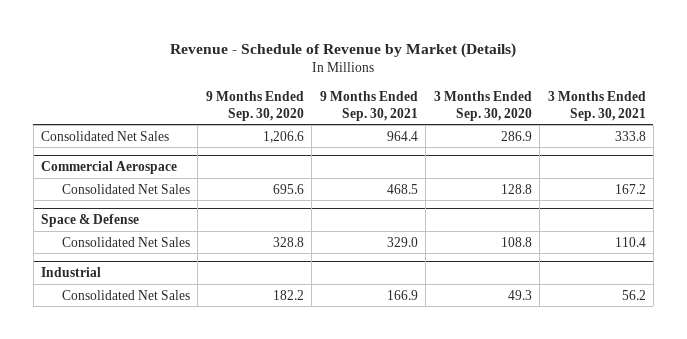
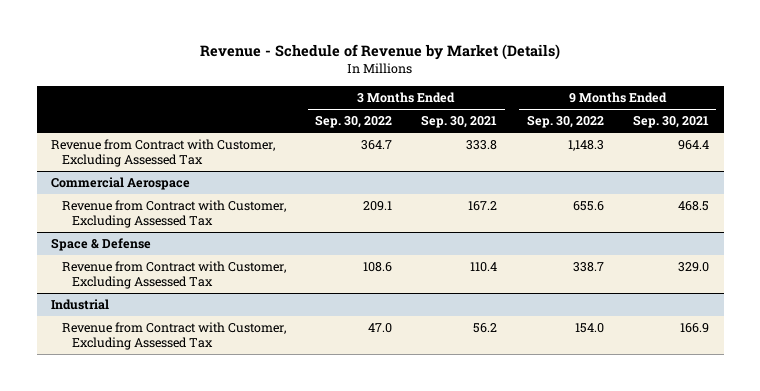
[205,90,304,121] 9 Months Ended Sep. 30, 2020 -> none
[433,90,532,121] 3 Months Ended Sep. 30, 2020 -> none
none -> [314,115,392,129] Sep. 30, 2022
none -> [526,115,604,129] Sep. 30, 2022
[41,130,170,141] Consolidated Net Sales -> [51,139,276,168] Revenue from Contract with Customer, Excluding Assessed Tax
[61,183,190,194] Consolidated Net Sales -> [61,200,286,229] Revenue from Contract with Customer, Excluding Assessed Tax
[61,236,190,247] Consolidated Net Sales -> [61,261,286,290] Revenue from Contract with Customer, Excluding Assessed Tax
[61,289,190,300] Consolidated Net Sales -> [61,322,286,351] Revenue from Contract with Customer, Excluding Assessed Tax

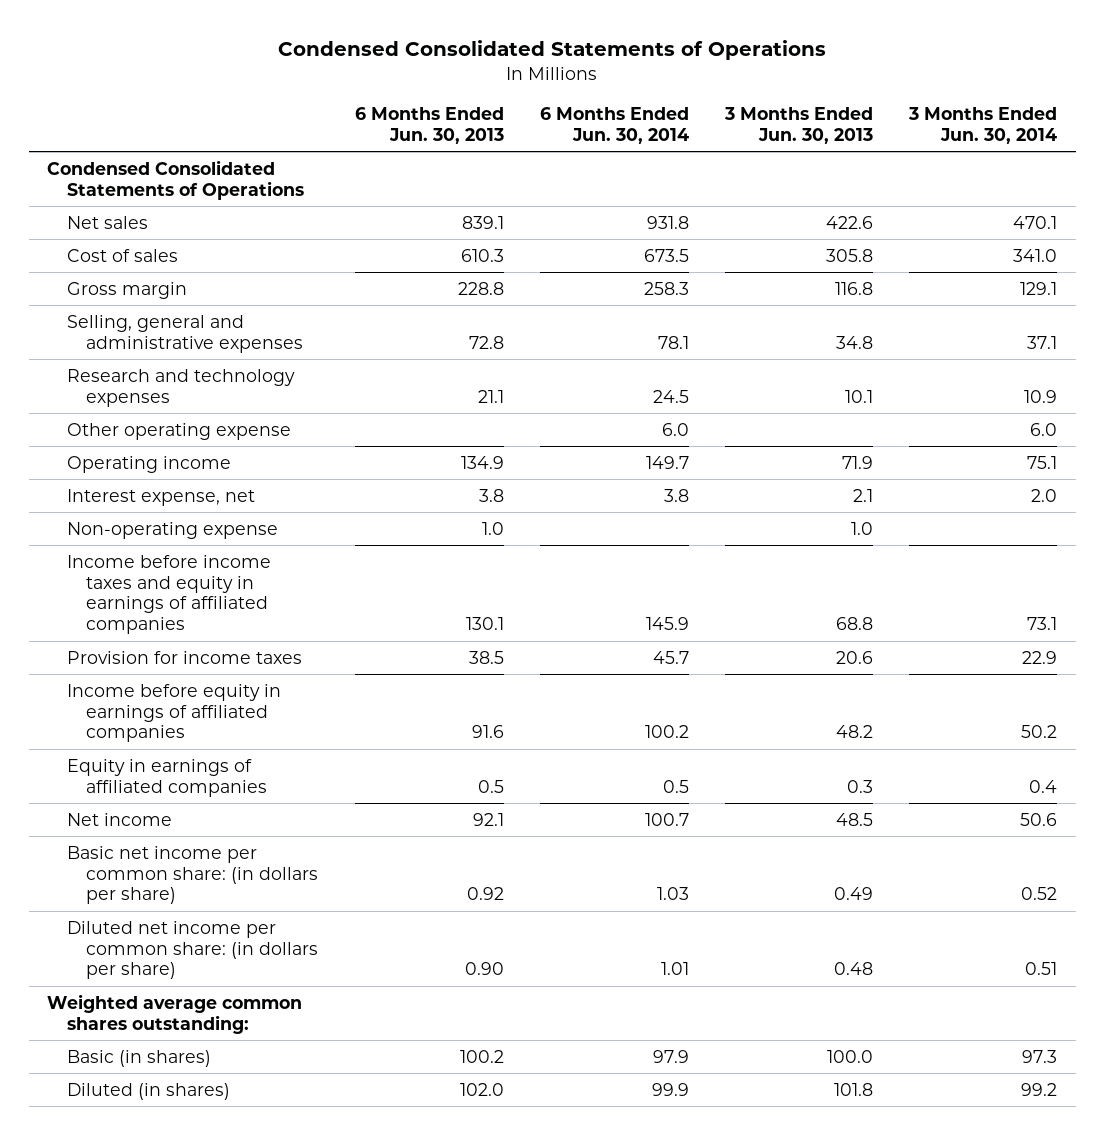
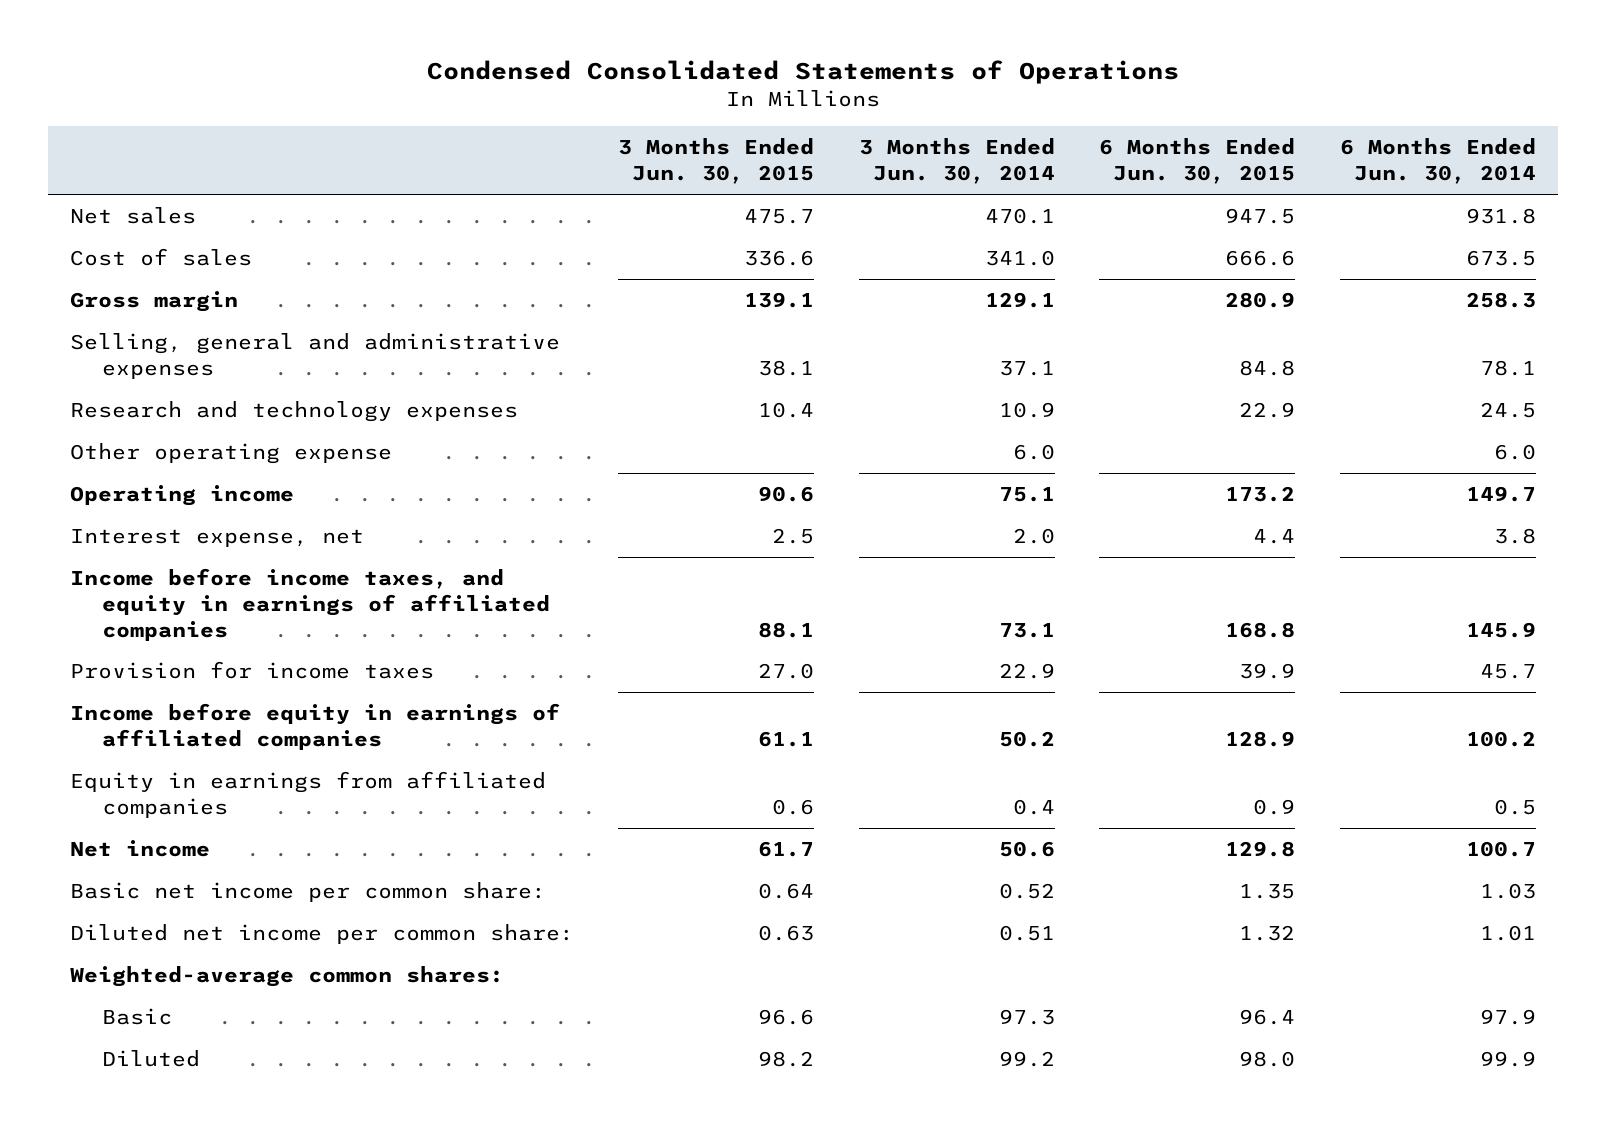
[354,107,504,144] 6 Months Ended Jun. 30, 2013 -> none
[724,107,874,144] 3 Months Ended Jun. 30, 2013 -> none
none -> [618,138,815,185] 3 Months Ended Jun. 30, 2015
none -> [1099,138,1296,185] 6 Months Ended Jun. 30, 2015
[46,159,304,200] Condensed Consolidated Statements of Operations -> none
[66,521,278,539] Non-operating expense -> none
[66,554,271,634] Income before income taxes and equity in earnings of affiliated companies -> [69,567,551,641] Income before income taxes, and equity in earnings of affiliated companies
[66,758,268,797] Equity in earnings of affiliated companies -> [69,770,546,818] Equity in earnings from affiliated companies
[66,845,319,905] Basic net income per common share: (in dollars per share) -> [69,881,546,902] Basic net income per common share:
[66,920,319,980] Diluted net income per common share: (in dollars per share) -> [69,923,574,944] Diluted net income per common share:
[46,993,302,1034] Weighted average common shares outstanding: -> [69,965,504,987] Weighted-average common shares:
[66,1049,211,1067] Basic (in shares) -> [102,1007,173,1025] Basic
[66,1082,230,1100] Diluted (in shares) -> [102,1049,201,1067] Diluted

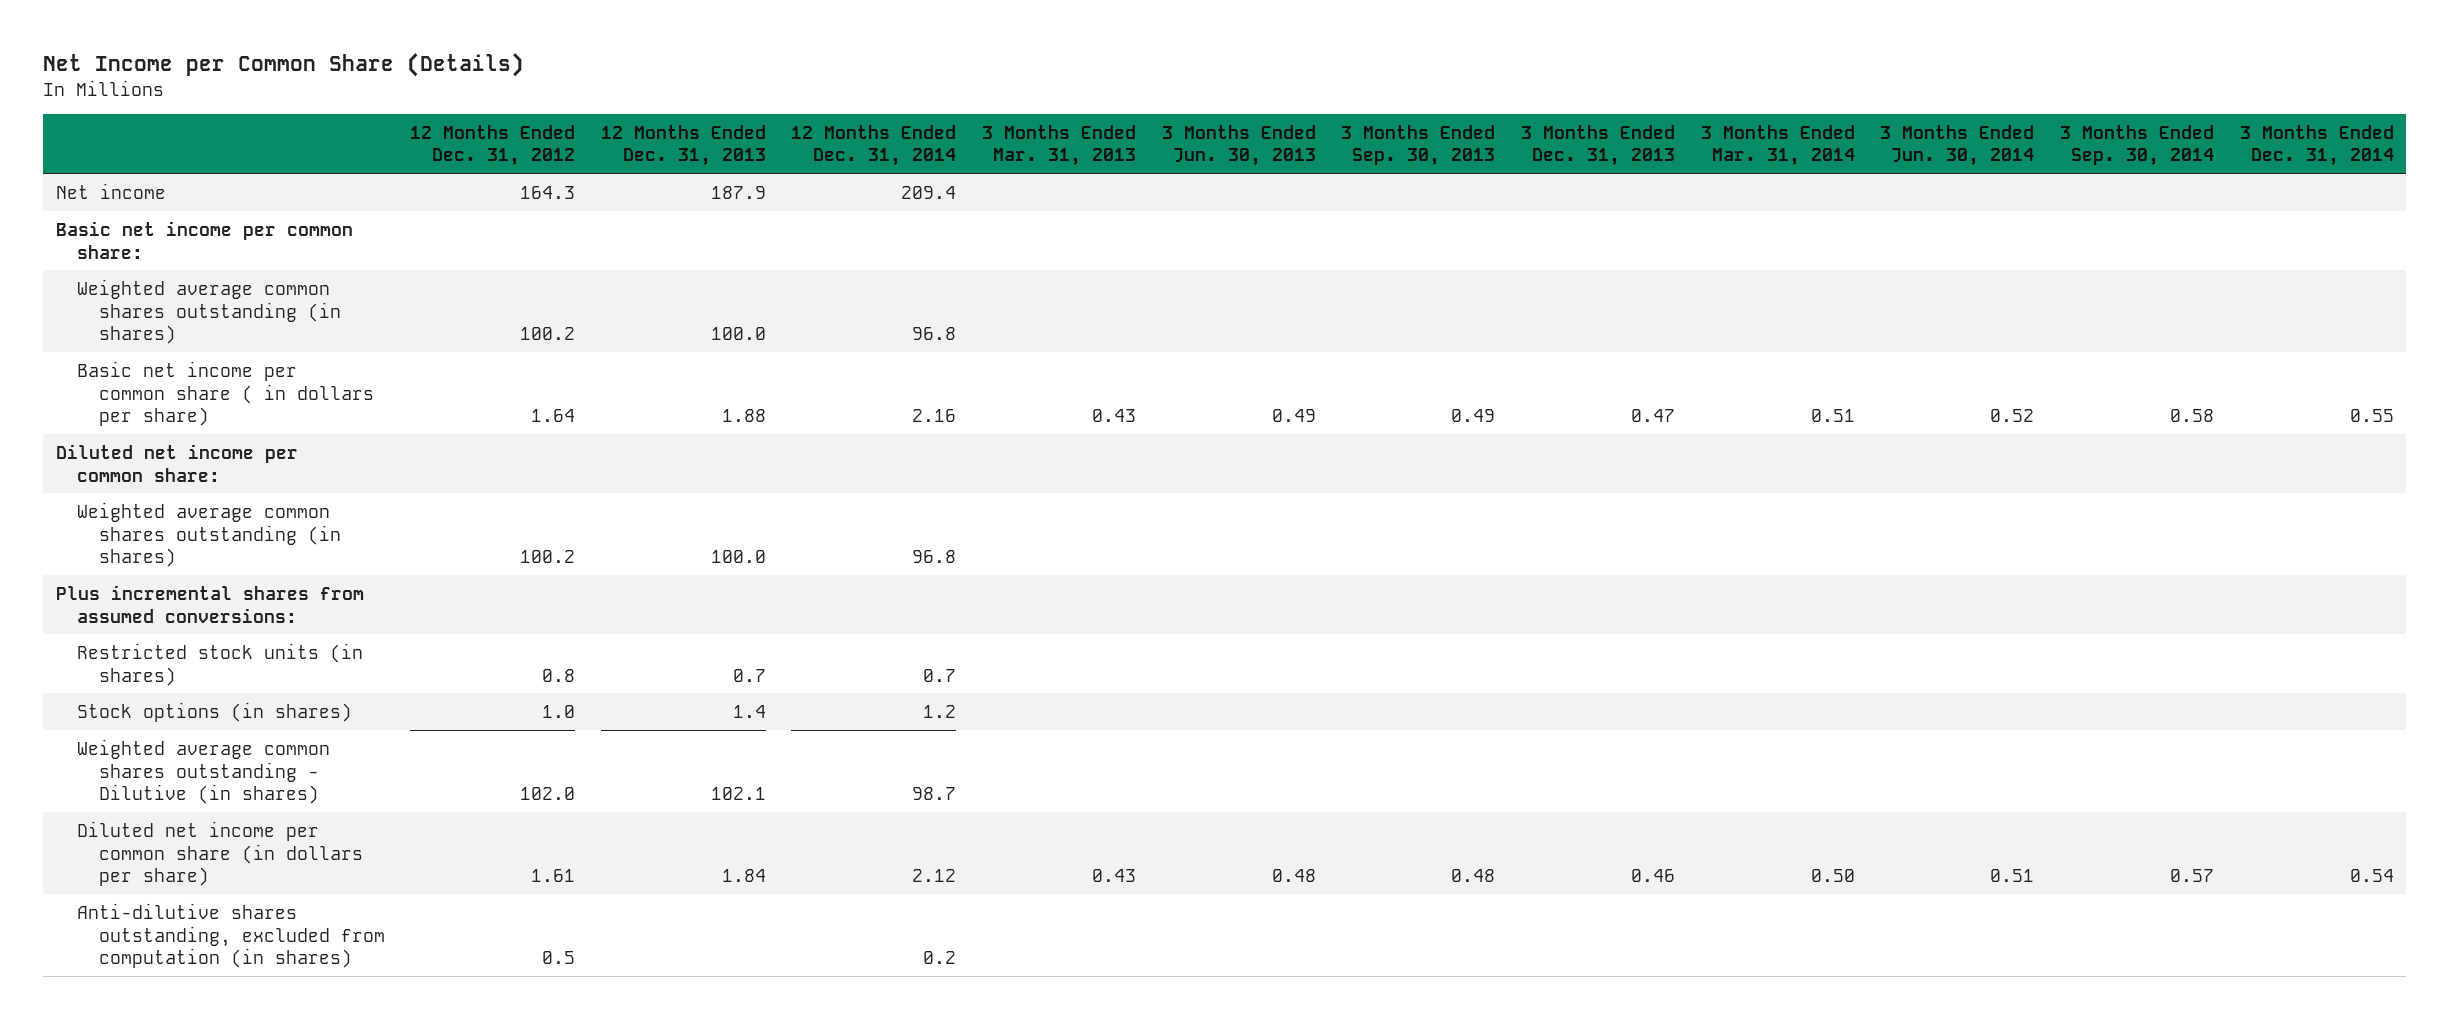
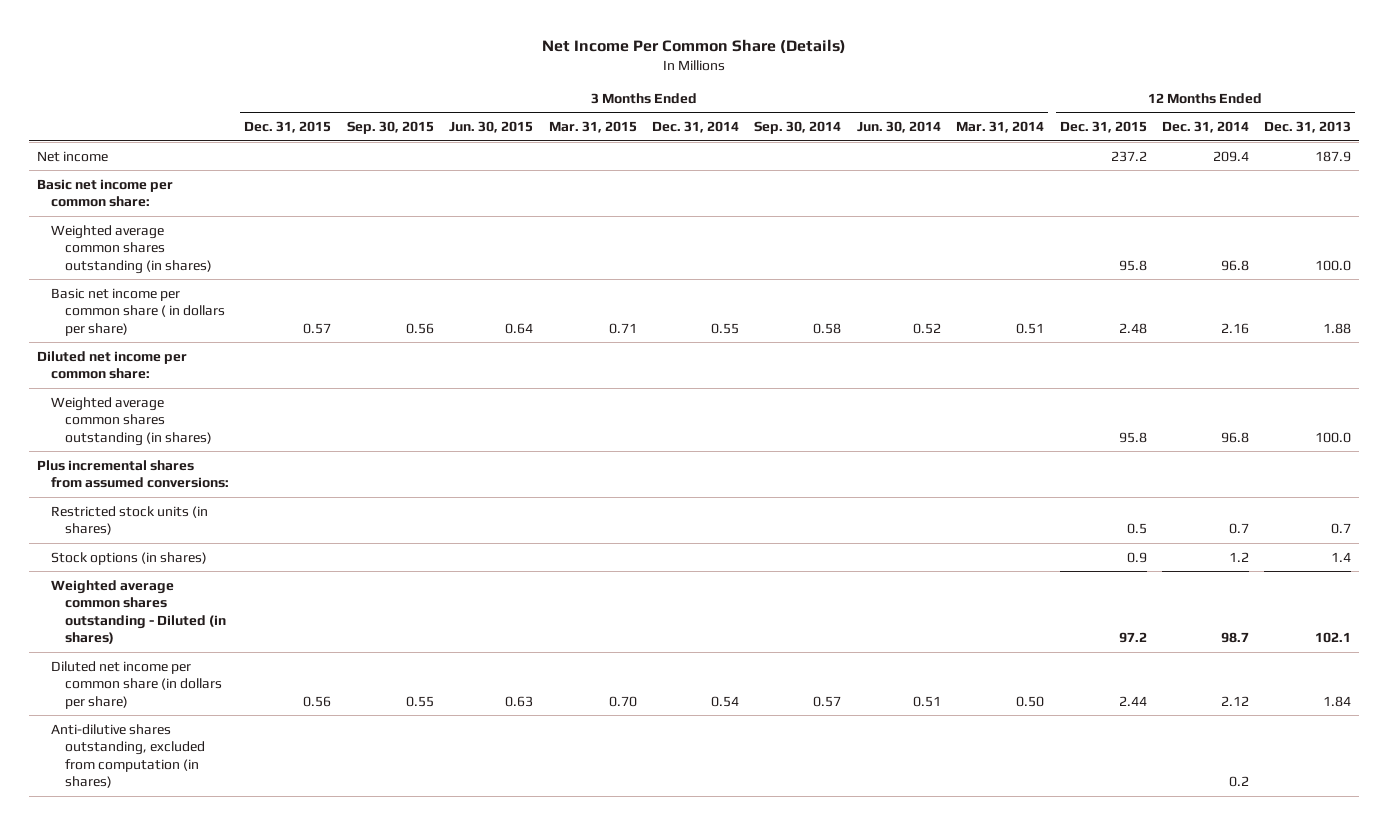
[42,53,524,78] Net Income per Common Share (Details) -> [542,39,847,55] Net Income Per Common Share (Details)
[410,124,576,167] 12 Months Ended Dec. 31, 2012 -> none
[982,124,1137,167] 3 Months Ended Mar. 31, 2013 -> none
[1161,124,1316,167] 3 Months Ended Jun. 30, 2013 -> none
[1341,124,1496,167] 3 Months Ended Sep. 30, 2013 -> none
[1521,124,1676,167] 3 Months Ended Dec. 31, 2013 -> none
none -> [244,121,332,134] Dec. 31, 2015
none -> [346,121,434,135] Sep. 30, 2015
none -> [449,121,534,134] Jun. 30, 2015
none -> [548,121,637,134] Mar. 31, 2015
none -> [1059,121,1147,134] Dec. 31, 2015
[77,738,331,805] Weighted average common shares outstanding - Dilutive (in shares) -> [50,579,226,645] Weighted average common shares outstanding - Diluted (in shares)

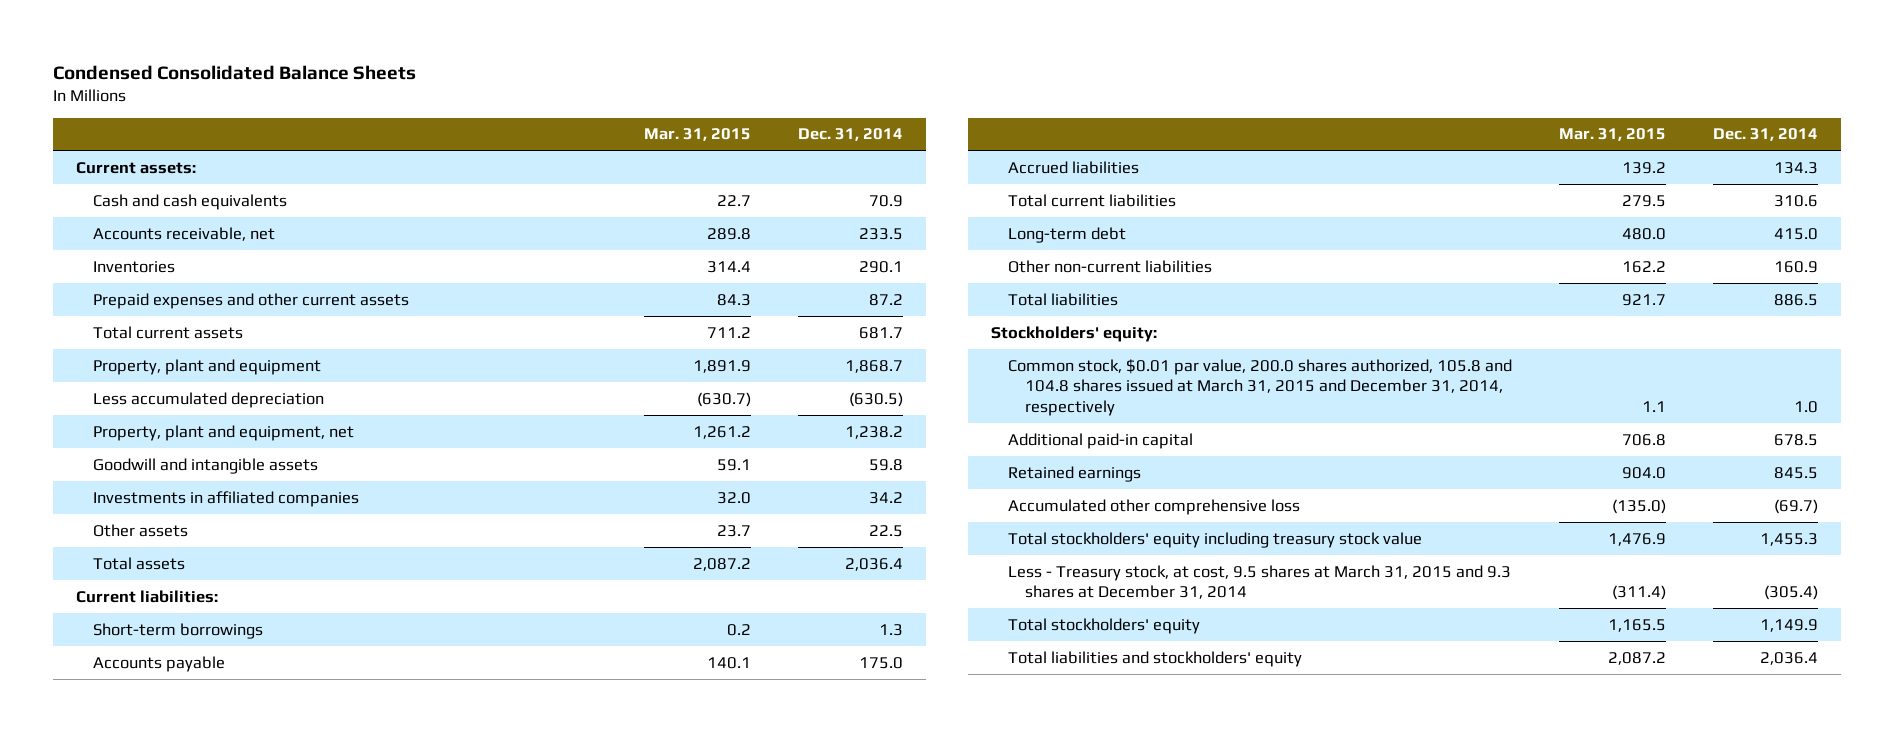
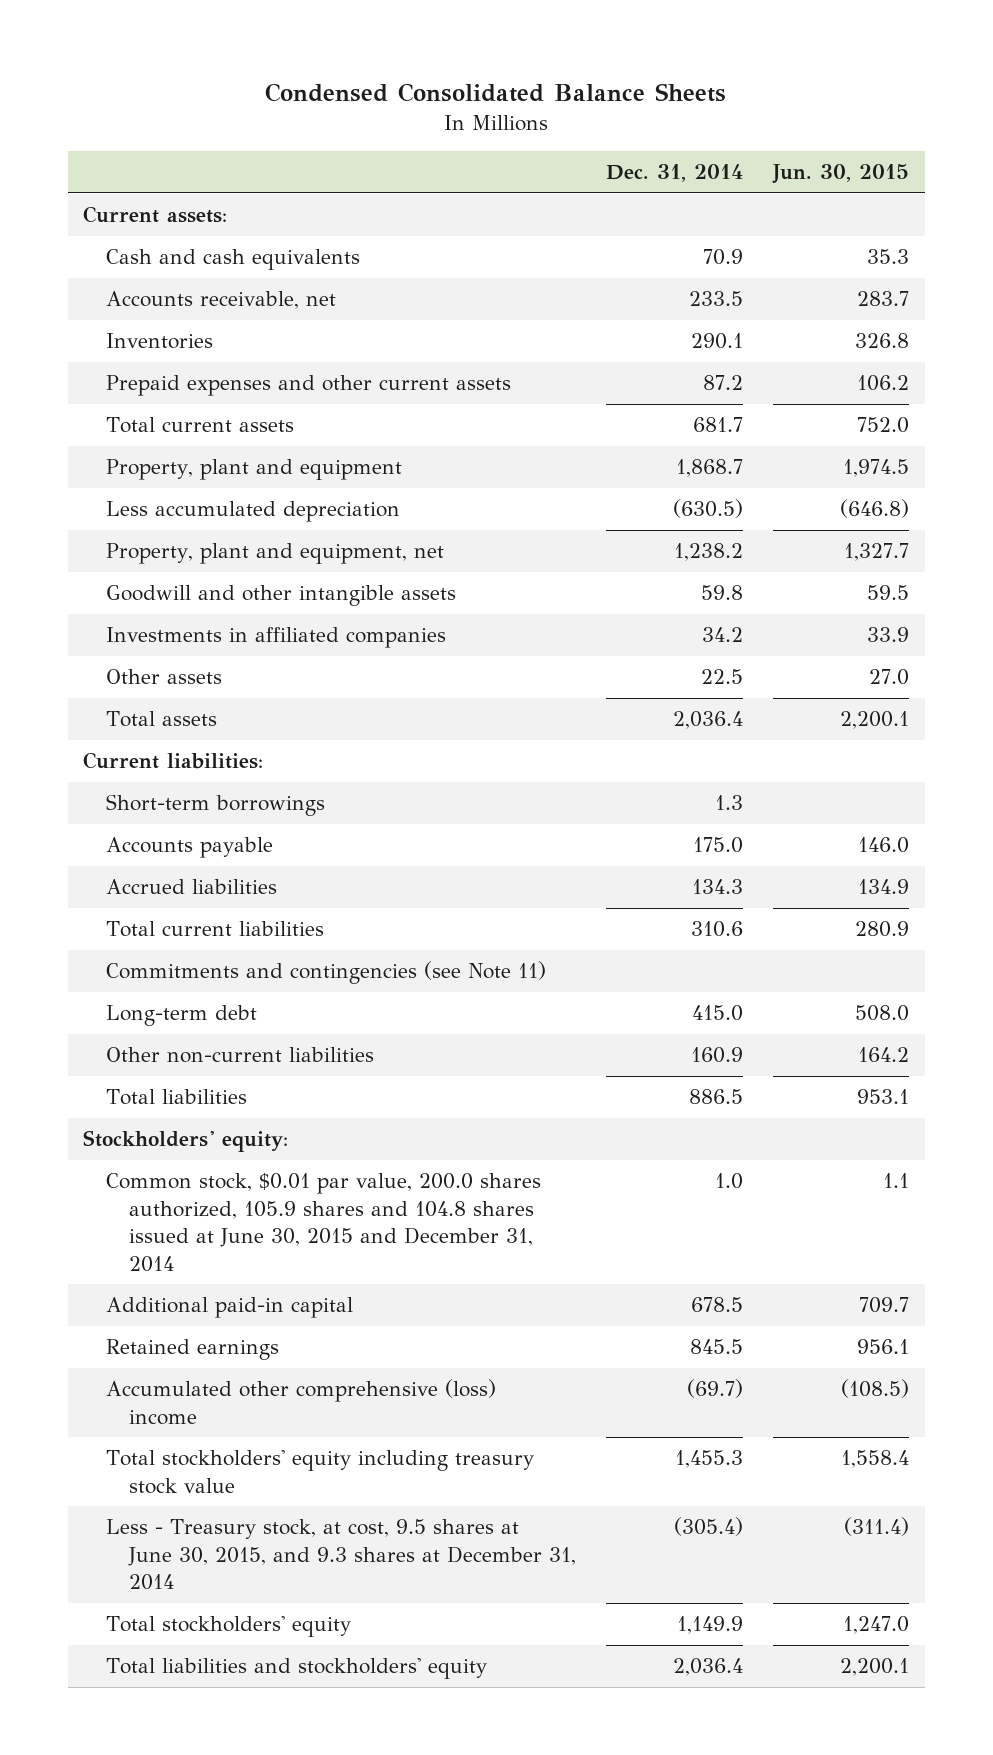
[643,128,751,142] Mar. 31, 2015 -> none
none -> [772,164,910,185] Jun. 30, 2015
[93,457,319,474] Goodwill and intangible assets -> [105,585,456,607] Goodwill and other intangible assets
none -> [105,961,546,985] Commitments and contingencies (see Note 11)
[1007,358,1512,416] Common stock, $0.01 par value, 200.0 shares authorized, 105.8 and 104.8 shares issued at March 31, 2015 and December 31, 2014, respectively -> [105,1173,541,1272] Common stock, $0.01 par value, 200.0 shares authorized, 105.9 shares and 104.8 shares issued at June 30, 2015 and December 31, 2014
[1007,498,1300,515] Accumulated other comprehensive loss -> [105,1379,496,1425] Accumulated other comprehensive (loss) income
[1007,564,1511,600] Less - Treasury stock, at cost, 9.5 shares at March 31, 2015 and 9.3 shares at December 31, 2014 -> [105,1519,576,1591] Less - Treasury stock, at cost, 9.5 shares at June 30, 2015, and 9.3 shares at December 31, 2014

